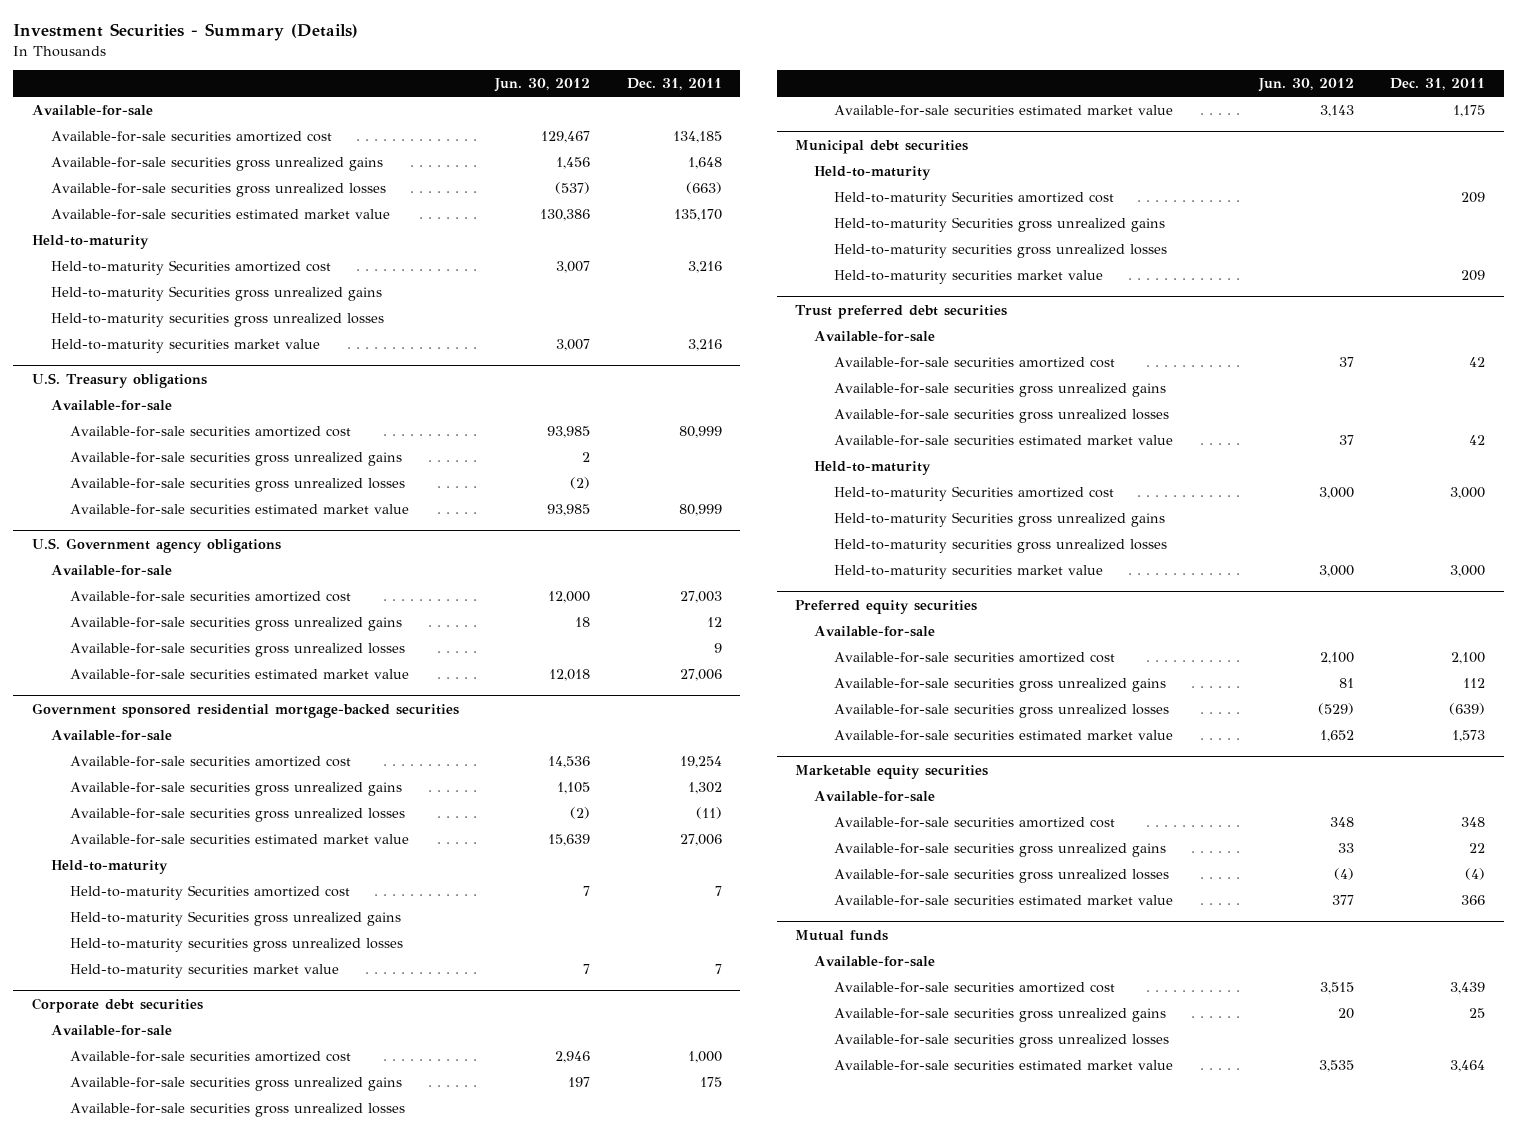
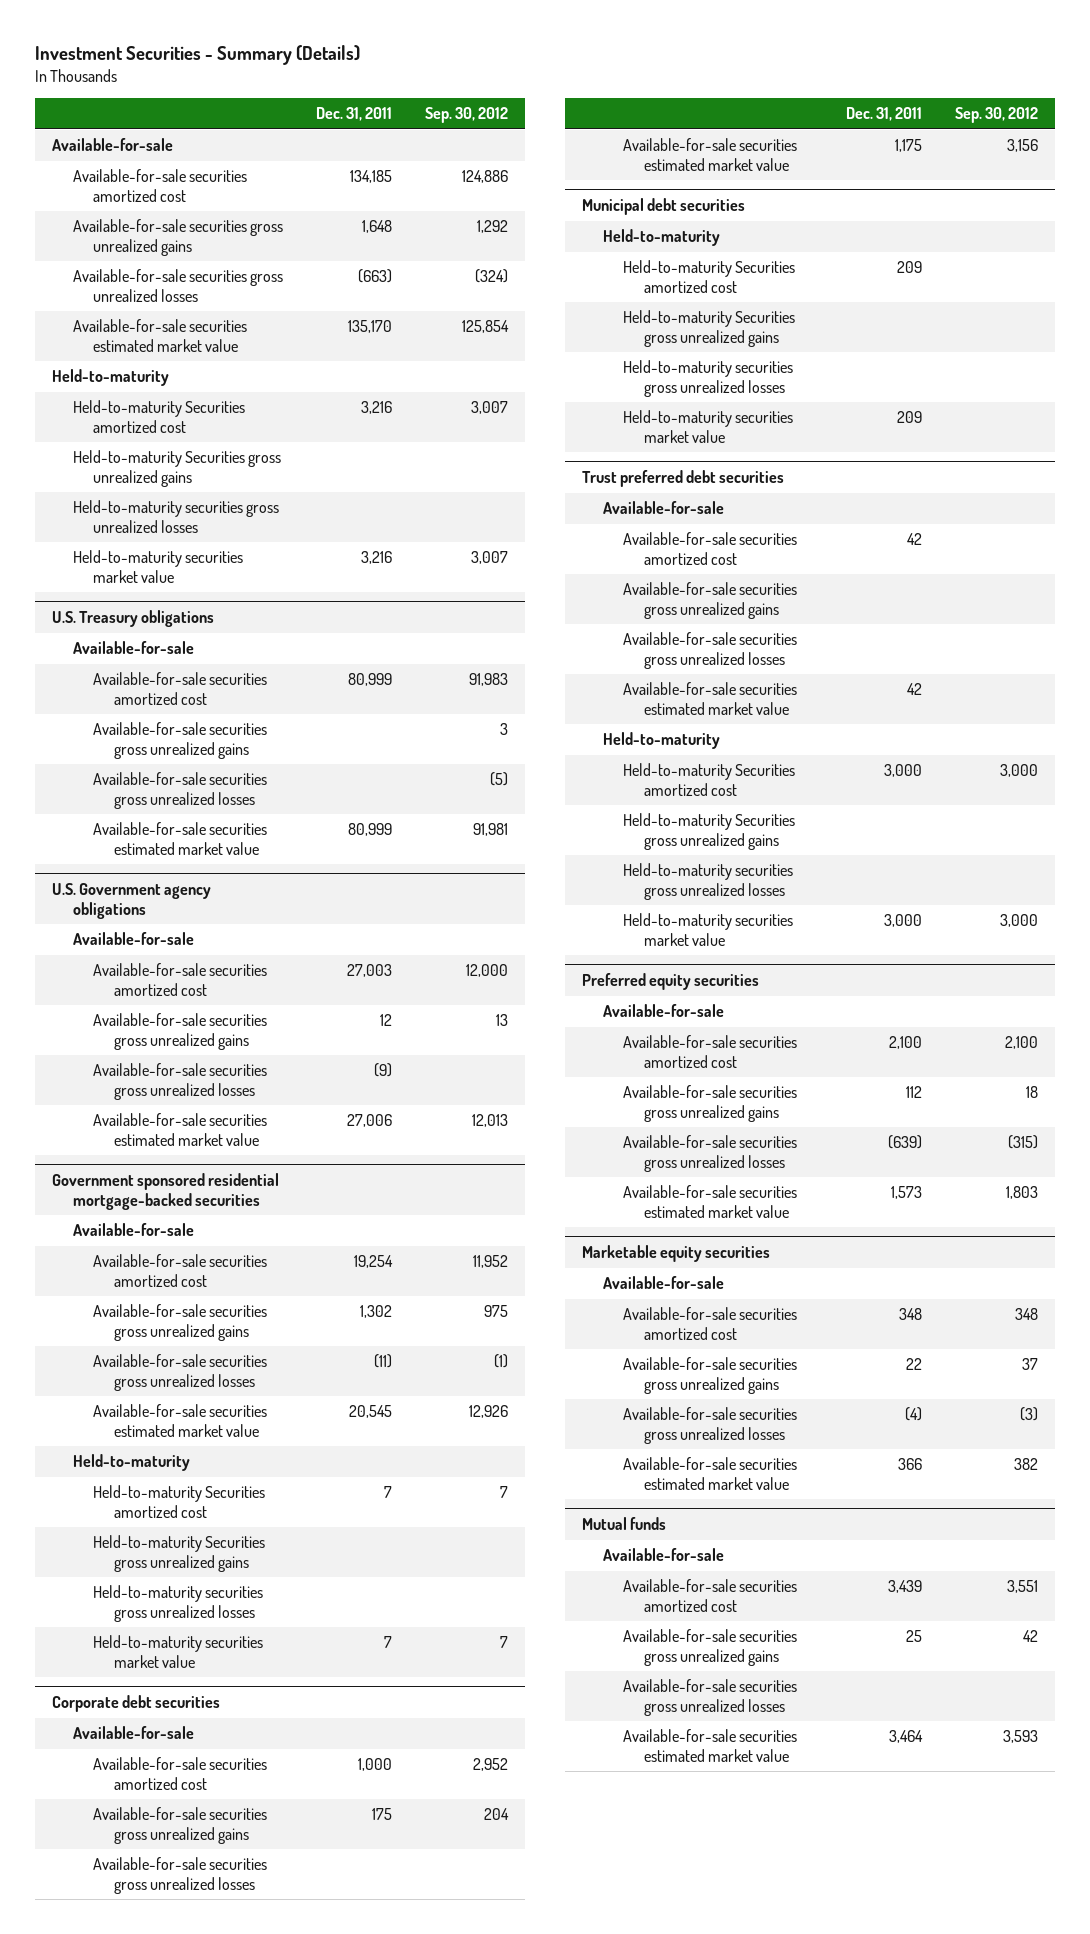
[494,78,591,93] Jun. 30, 2012 -> none
none -> [425,107,509,124] Sep. 30, 2012
[713,643,722,654] 9 -> [373,1063,392,1078] (9)
[679,834,722,847] 27,006 -> [348,1405,392,1419] 20,545

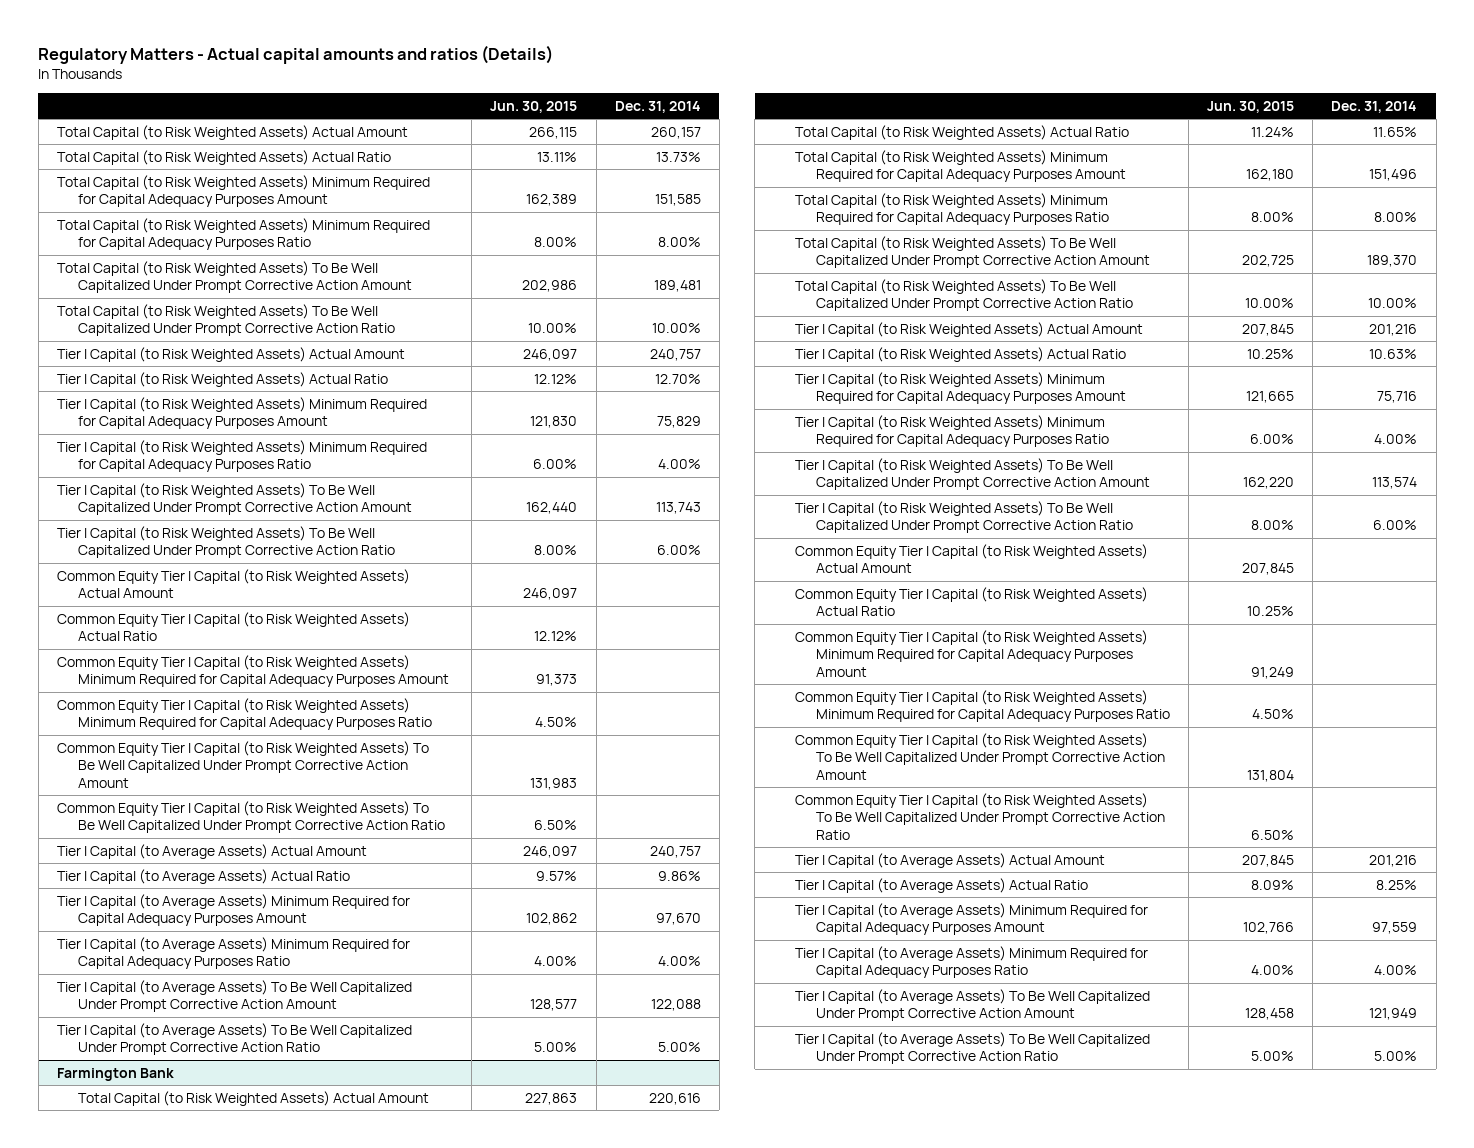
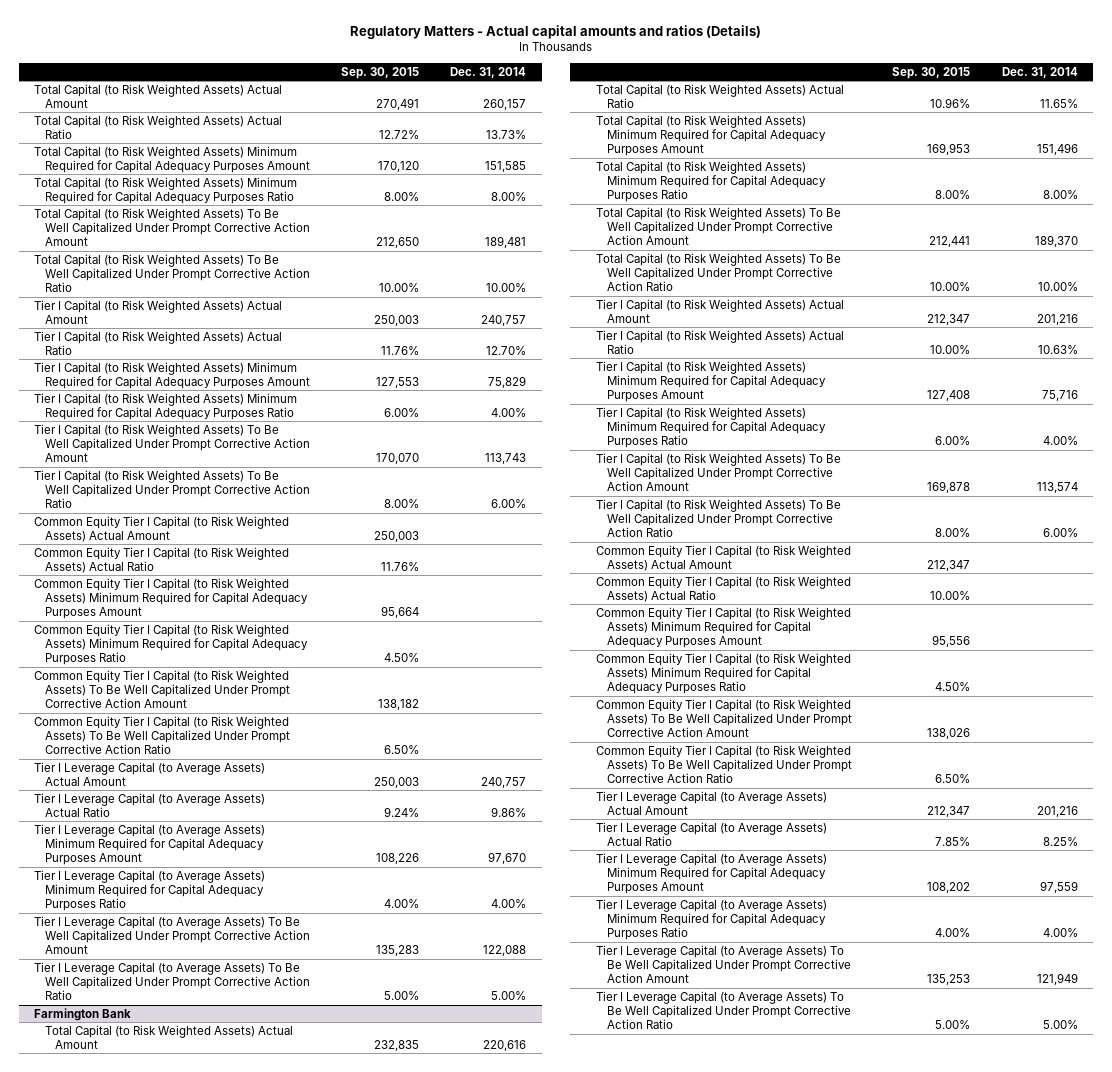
[490,100,578,113] Jun. 30, 2015 -> none
none -> [340,66,419,79] Sep. 30, 2015
[56,843,367,859] Tier I Capital (to Average Assets) Actual Amount -> [34,761,266,786] Tier I Leverage Capital (to Average Assets) Actual Amount
[56,868,350,884] Tier I Capital (to Average Assets) Actual Ratio -> [34,792,266,817] Tier I Leverage Capital (to Average Assets) Actual Ratio
[56,893,410,927] Tier I Capital (to Average Assets) Minimum Required for Capital Adequacy Purposes Amount -> [34,823,266,866] Tier I Leverage Capital (to Average Assets) Minimum Required for Capital Adequacy Purposes Amount
[56,936,410,970] Tier I Capital (to Average Assets) Minimum Required for Capital Adequacy Purposes Ratio -> [34,869,266,912] Tier I Leverage Capital (to Average Assets) Minimum Required for Capital Adequacy Purposes Ratio
[56,979,412,1013] Tier I Capital (to Average Assets) To Be Well Capitalized Under Prompt Corrective Action Amount -> [34,915,310,955] Tier I Leverage Capital (to Average Assets) To Be Well Capitalized Under Prompt Corrective Action Amount
[56,1022,412,1056] Tier I Capital (to Average Assets) To Be Well Capitalized Under Prompt Corrective Action Ratio -> [34,961,310,1001] Tier I Leverage Capital (to Average Assets) To Be Well Capitalized Under Prompt Corrective Action Ratio
[794,852,1105,868] Tier I Capital (to Average Assets) Actual Amount -> [596,790,828,815] Tier I Leverage Capital (to Average Assets) Actual Amount
[794,877,1088,893] Tier I Capital (to Average Assets) Actual Ratio -> [596,821,828,846] Tier I Leverage Capital (to Average Assets) Actual Ratio
[794,902,1148,936] Tier I Capital (to Average Assets) Minimum Required for Capital Adequacy Purposes Amount -> [596,852,828,895] Tier I Leverage Capital (to Average Assets) Minimum Required for Capital Adequacy Purposes Amount
[794,945,1148,979] Tier I Capital (to Average Assets) Minimum Required for Capital Adequacy Purposes Ratio -> [596,898,828,941] Tier I Leverage Capital (to Average Assets) Minimum Required for Capital Adequacy Purposes Ratio
[794,988,1150,1022] Tier I Capital (to Average Assets) To Be Well Capitalized Under Prompt Corrective Action Amount -> [596,944,851,984] Tier I Leverage Capital (to Average Assets) To Be Well Capitalized Under Prompt Corrective Action Amount
[794,1031,1150,1065] Tier I Capital (to Average Assets) To Be Well Capitalized Under Prompt Corrective Action Ratio -> [596,990,851,1030] Tier I Leverage Capital (to Average Assets) To Be Well Capitalized Under Prompt Corrective Action Ratio

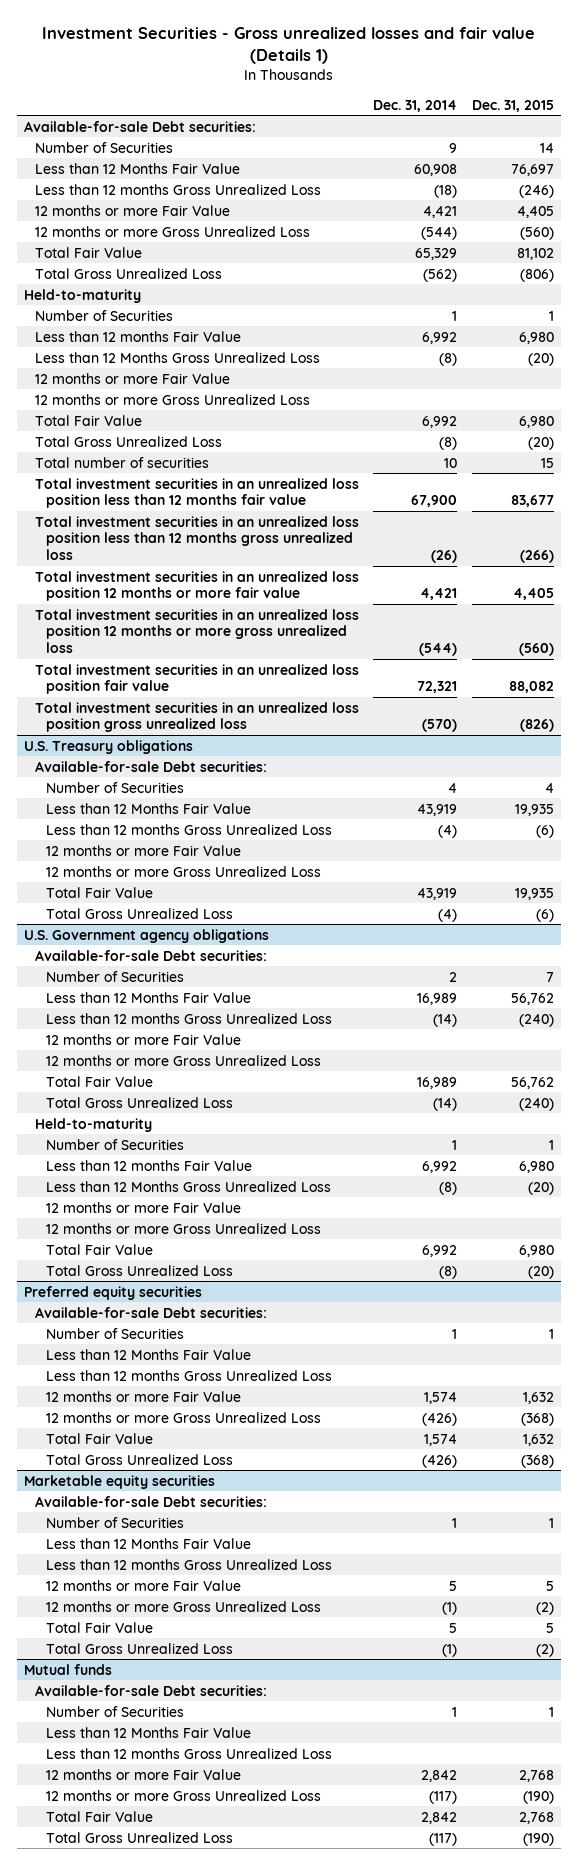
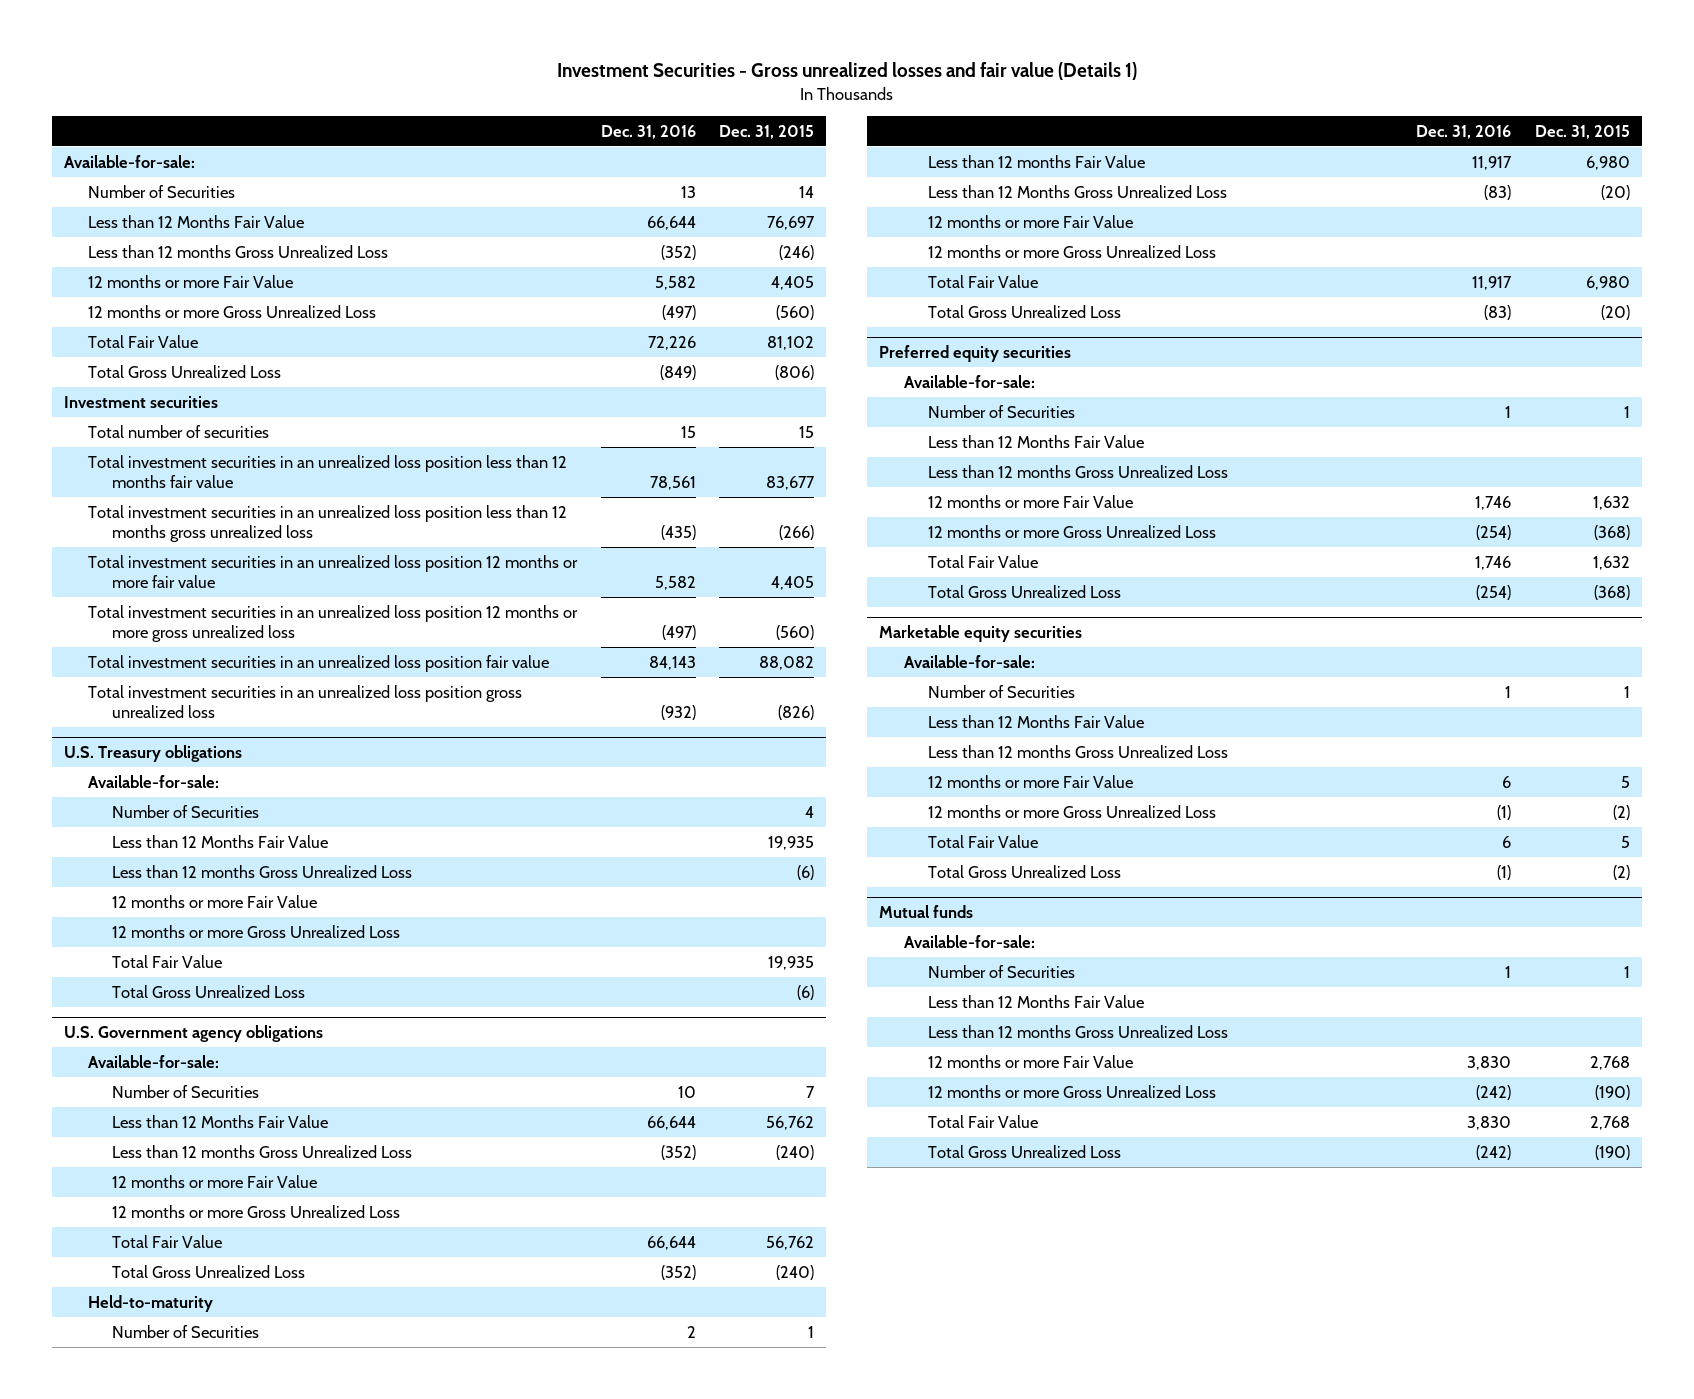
[373,99,458,112] Dec. 31, 2014 -> none
none -> [600,124,696,139] Dec. 31, 2016
[23,120,256,132] Available-for-sale Debt securities: -> [63,154,195,168] Available-for-sale:
[23,288,141,303] Held-to-maturity -> none
[34,309,173,321] Number of Securities -> none
[34,330,241,342] Less than 12 months Fair Value -> none
[34,351,320,363] Less than 12 Months Gross Unrealized Loss -> none
[34,372,230,384] 12 months or more Fair Value -> none
[34,393,310,405] 12 months or more Gross Unrealized Loss -> none
[34,414,142,426] Total Fair Value -> none
[34,435,222,447] Total Gross Unrealized Loss -> none
none -> [63,395,218,408] Investment securities
[34,760,267,772] Available-for-sale Debt securities: -> [87,774,219,788] Available-for-sale:
[34,949,267,961] Available-for-sale Debt securities: -> [87,1054,219,1068] Available-for-sale:
[34,1306,267,1318] Available-for-sale Debt securities: -> [903,374,1035,388] Available-for-sale:
[34,1495,267,1507] Available-for-sale Debt securities: -> [903,654,1035,668] Available-for-sale:
[34,1684,267,1696] Available-for-sale Debt securities: -> [903,934,1035,948] Available-for-sale:

